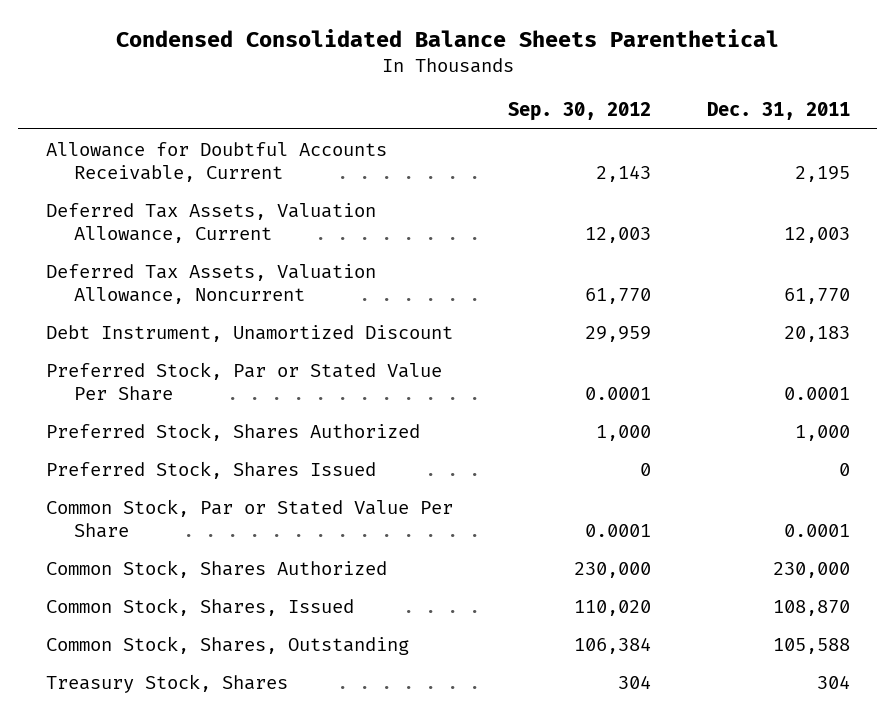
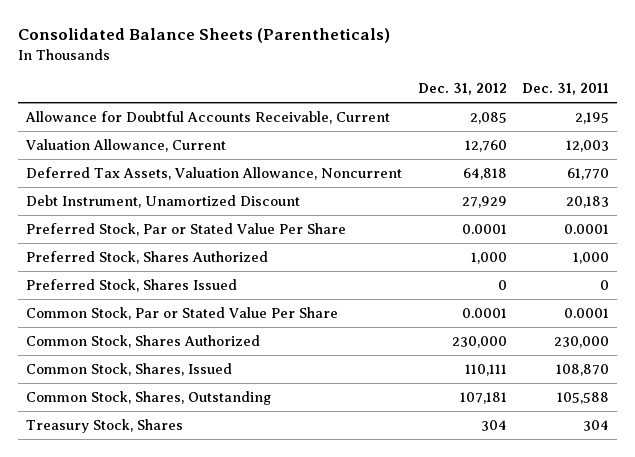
[115,29,779,48] Condensed Consolidated Balance Sheets Parenthetical -> [18,28,391,44] Consolidated Balance Sheets (Parentheticals)
[508,102,652,122] Sep. 30, 2012 -> none
none -> [417,83,507,96] Dec. 31, 2012
[45,202,376,243] Deferred Tax Assets, Valuation Allowance, Current -> [24,138,226,152] Valuation Allowance, Current

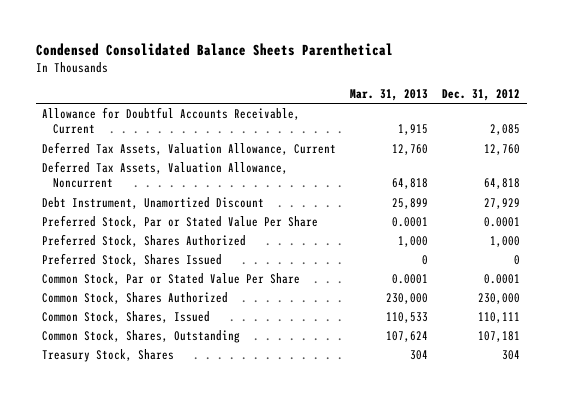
[18,28,391,44] Consolidated Balance Sheets (Parentheticals) -> [35,42,393,56] Condensed Consolidated Balance Sheets Parenthetical
[522,83,610,96] Dec. 31, 2011 -> none
none -> [350,88,429,101] Mar. 31, 2013
[24,138,226,152] Valuation Allowance, Current -> [42,142,337,156] Deferred Tax Assets, Valuation Allowance, Current

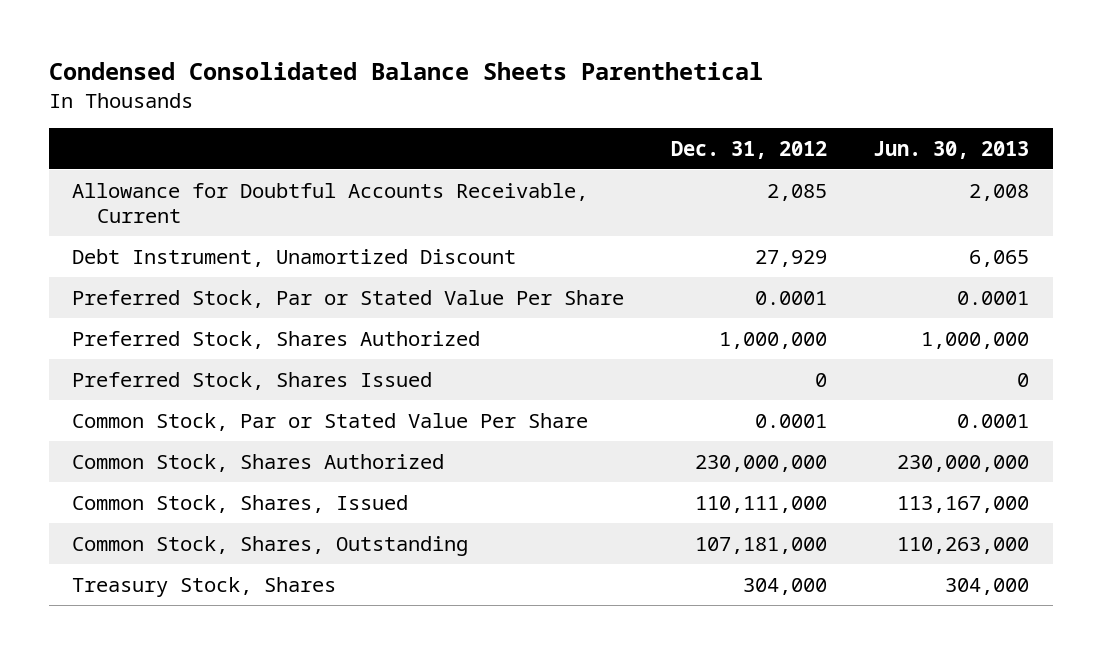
[350,88,429,101] Mar. 31, 2013 -> none
none -> [873,140,1030,159] Jun. 30, 2013
[42,142,337,156] Deferred Tax Assets, Valuation Allowance, Current -> none
[42,161,289,189] Deferred Tax Assets, Valuation Allowance, Noncurrent -> none
[490,236,521,248] 1,000 -> [718,331,827,349] 1,000,000
[478,293,521,305] 230,000 -> [694,454,827,472] 230,000,000
[478,312,521,324] 110,111 -> [694,495,827,513] 110,111,000
[478,331,521,343] 107,181 -> [694,536,827,554] 107,181,000
[502,350,521,361] 304 -> [742,577,827,595] 304,000

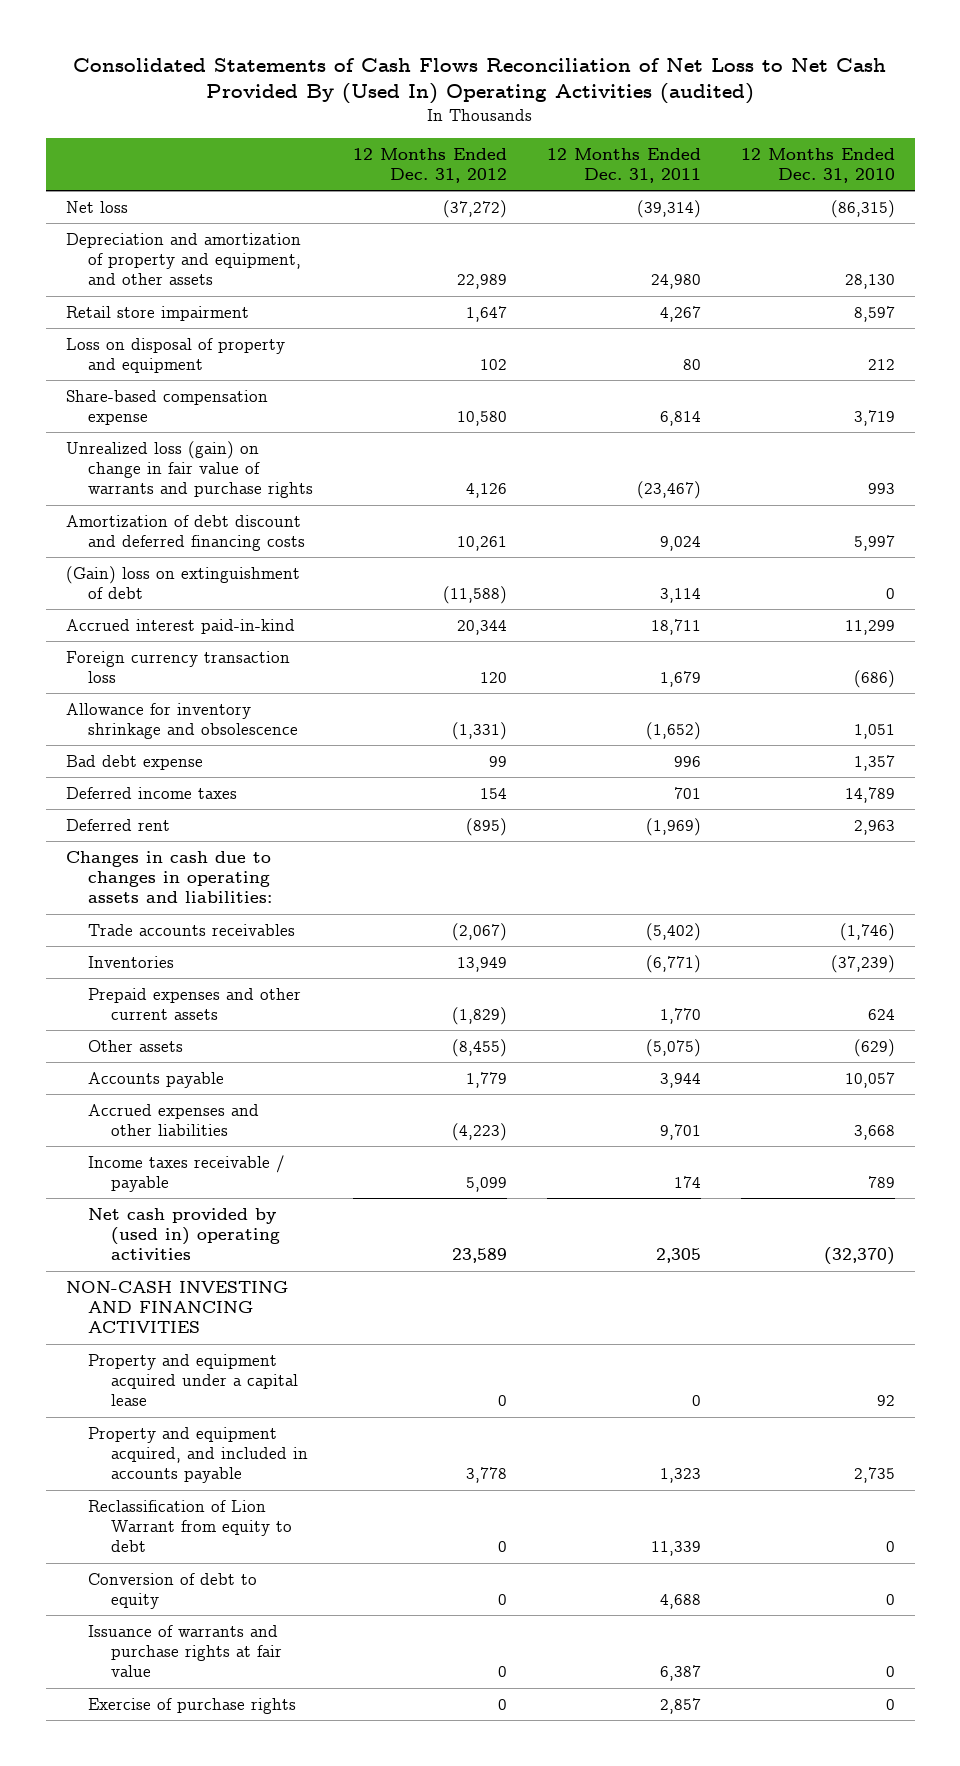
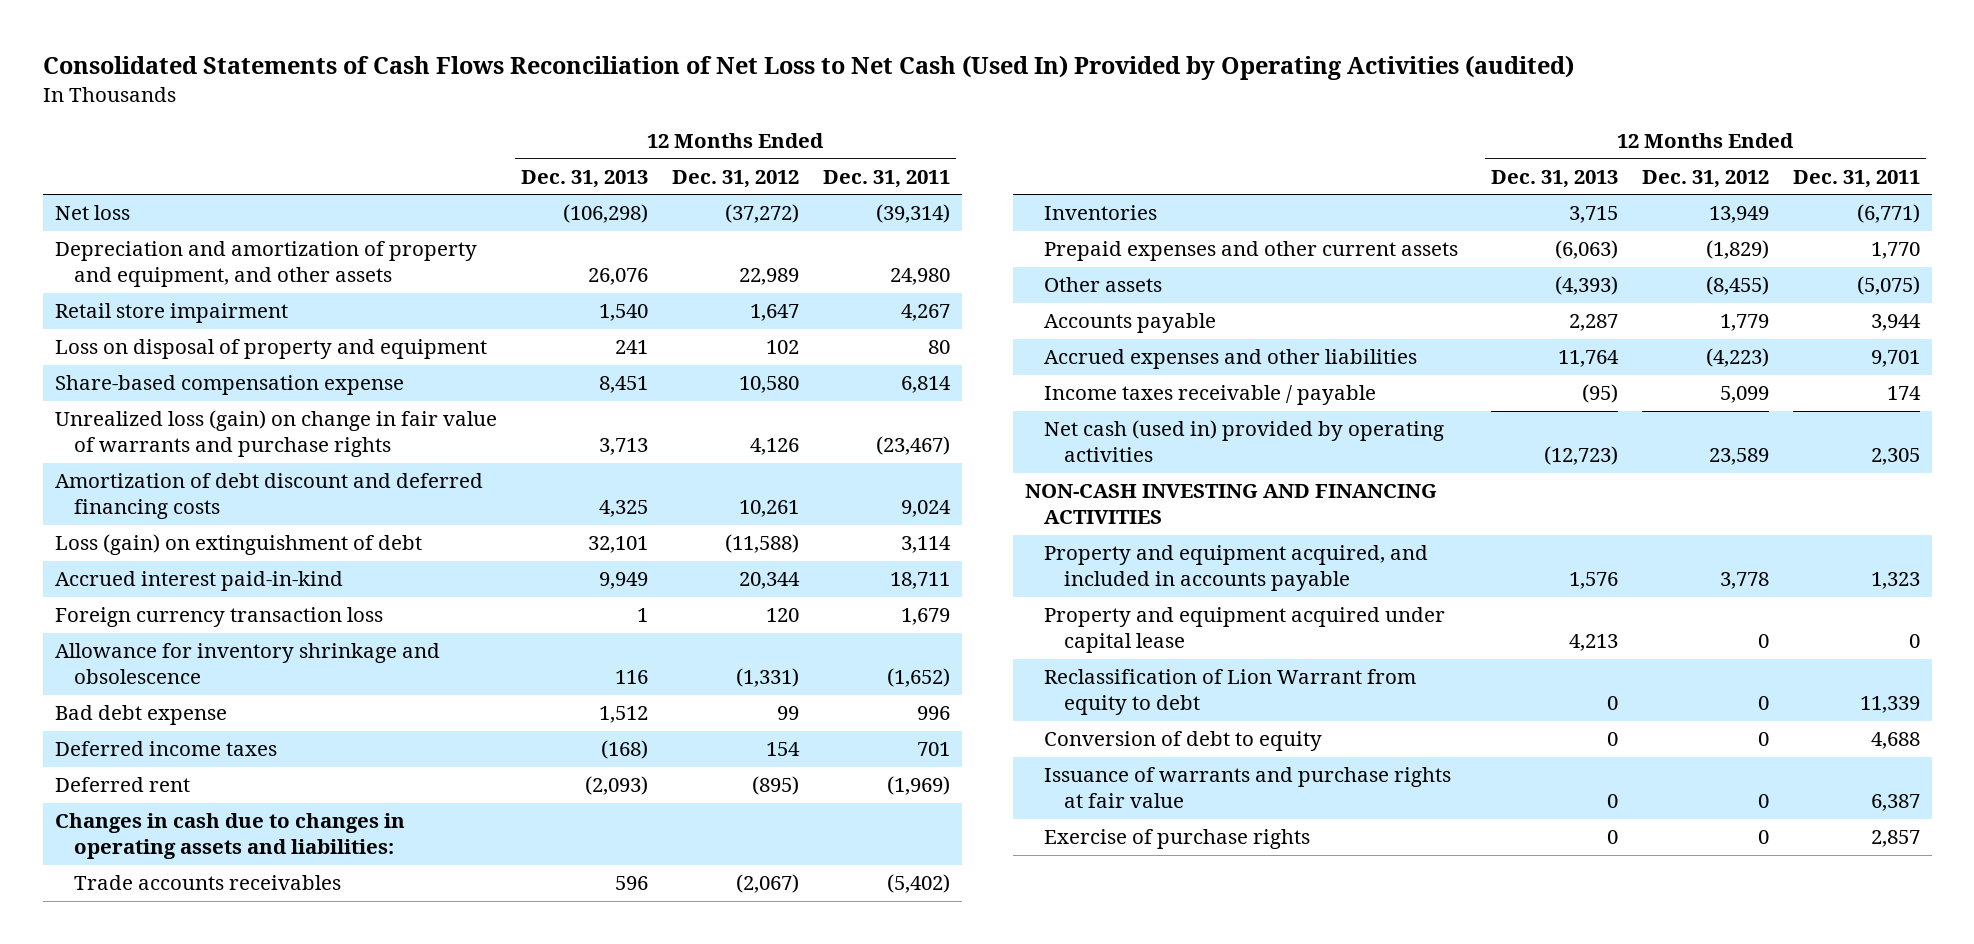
[73,57,887,105] Consolidated Statements of Cash Flows Reconciliation of Net Loss to Net Cash Provided By (Used In) Operating Activities (audited) -> [42,55,1574,81] Consolidated Statements of Cash Flows Reconciliation of Net Loss to Net Cash (Used In) Provided by Operating Activities (audited)
[740,147,895,183] 12 Months Ended Dec. 31, 2010 -> none
none -> [520,169,648,188] Dec. 31, 2013
[65,565,300,600] (Gain) loss on extinguishment of debt -> [54,534,422,556] Loss (gain) on extinguishment of debt
[88,1207,280,1261] Net cash provided by (used in) operating activities -> [1044,420,1445,462] Net cash (used in) provided by operating activities
[88,1353,298,1407] Property and equipment acquired under a capital lease -> none
none -> [1044,607,1446,653] Property and equipment acquired under capital lease

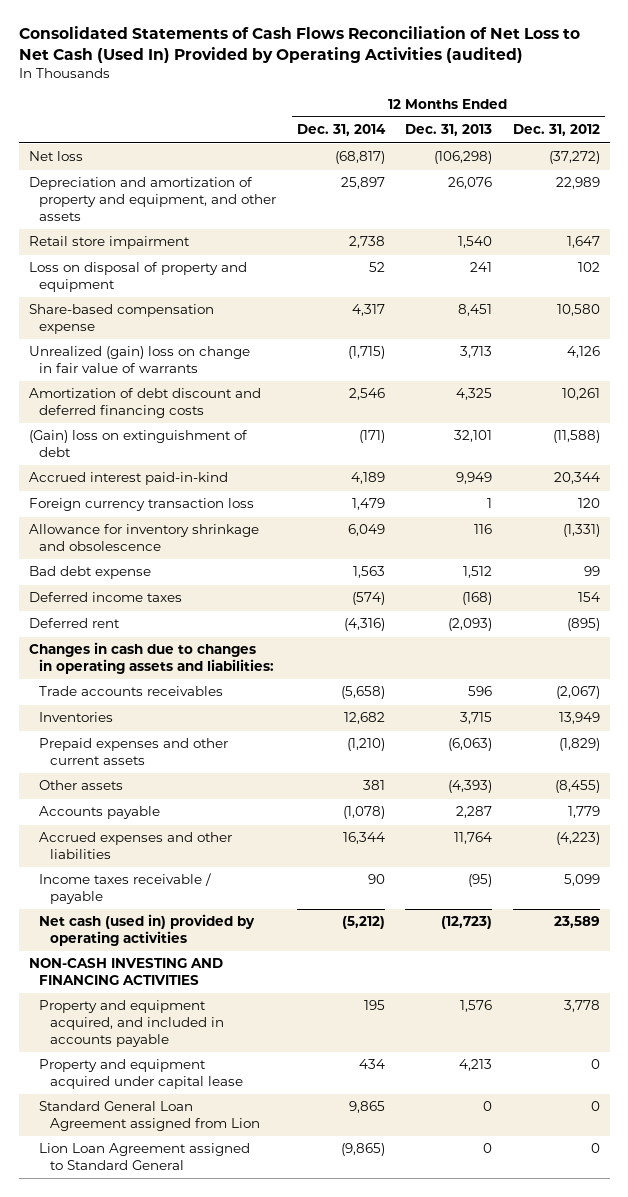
[822,169,950,188] Dec. 31, 2011 -> none
none -> [296,124,386,137] Dec. 31, 2014
[54,410,497,457] Unrealized loss (gain) on change in fair value of warrants and purchase rights -> [28,346,250,374] Unrealized (gain) loss on change in fair value of warrants
[54,534,422,556] Loss (gain) on extinguishment of debt -> [28,430,248,458] (Gain) loss on extinguishment of debt
[1044,669,1417,715] Reclassification of Lion Warrant from equity to debt -> none
[1044,731,1323,752] Conversion of debt to equity -> none
[1044,767,1452,808] Issuance of warrants and purchase rights at fair value -> none
[1044,829,1311,850] Exercise of purchase rights -> none
none -> [39,1101,261,1132] Standard General Loan Agreement assigned from Lion
none -> [39,1143,251,1171] Lion Loan Agreement assigned to Standard General

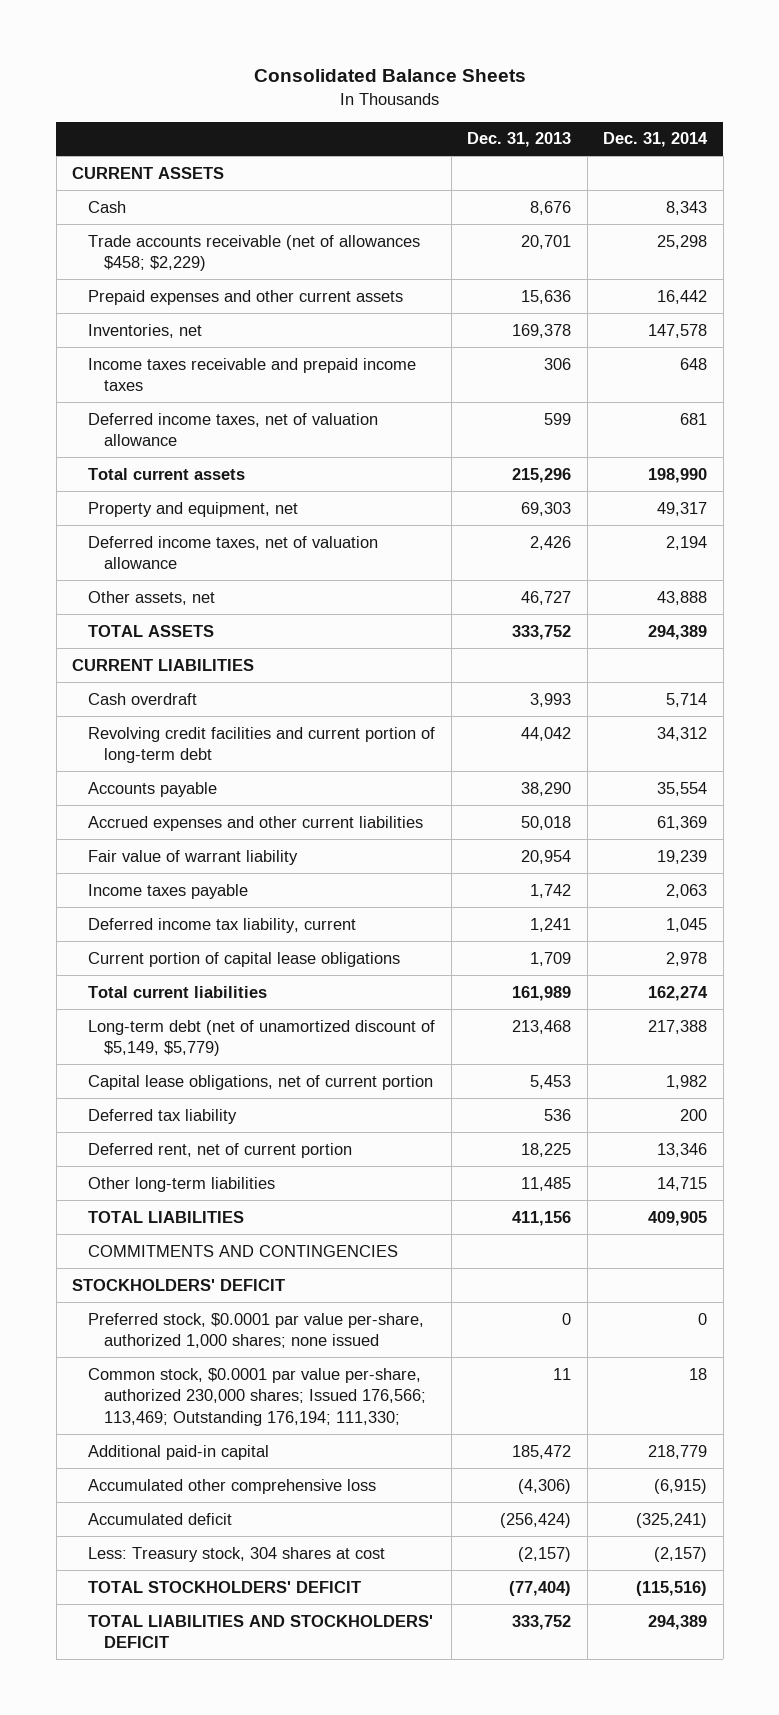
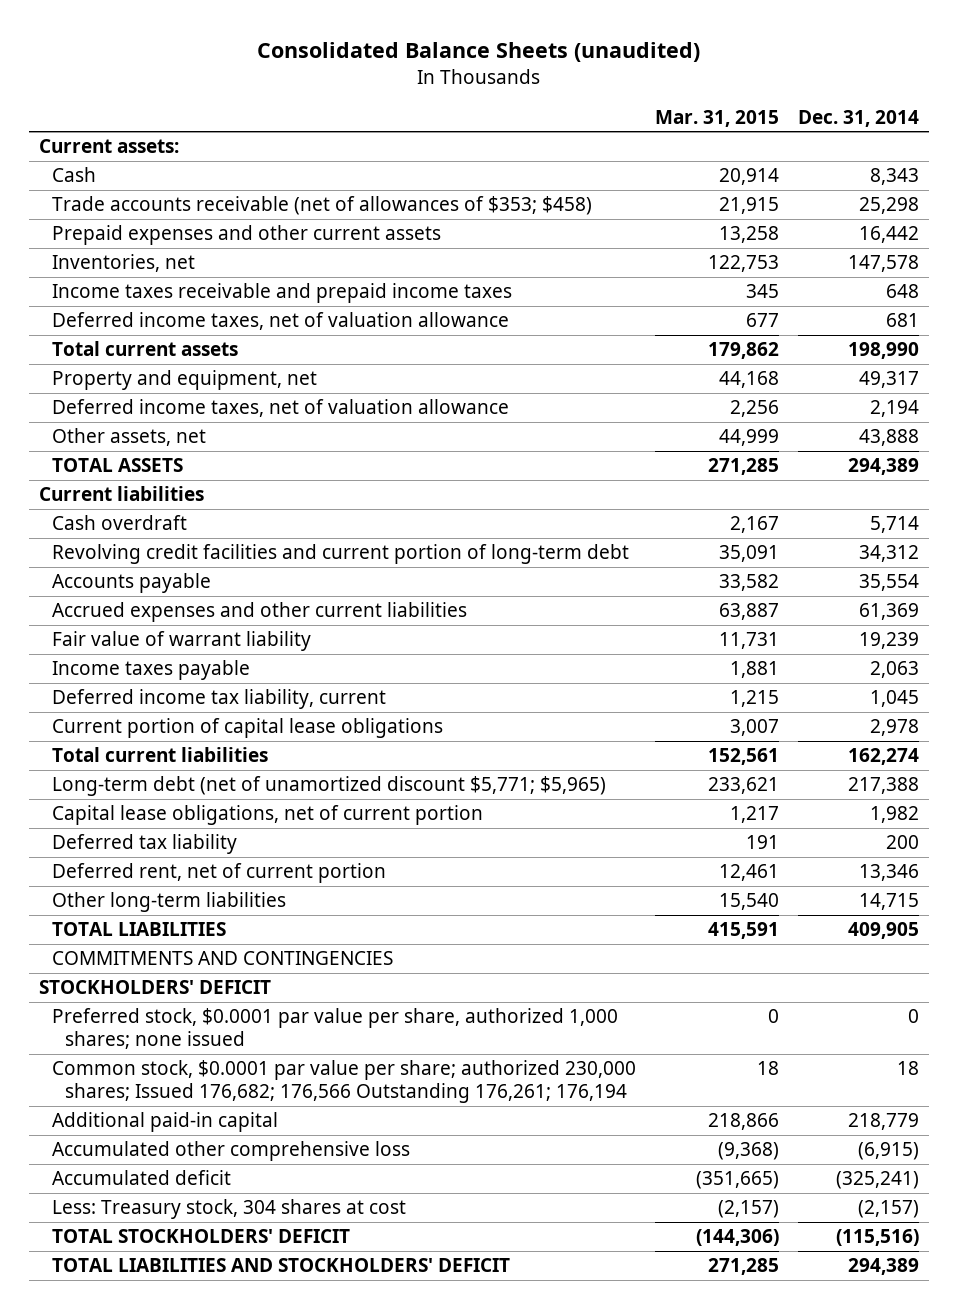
[253,69,526,83] Consolidated Balance Sheets -> [257,42,701,63] Consolidated Balance Sheets (unaudited)
[467,132,572,148] Dec. 31, 2013 -> none
none -> [655,109,780,127] Mar. 31, 2015
[72,166,225,179] CURRENT ASSETS -> [38,139,179,154] Current assets:
[88,234,421,272] Trade accounts receivable (net of allowances $458; $2,229) -> [52,196,593,216] Trade accounts receivable (net of allowances of $353; $458)
[72,658,255,671] CURRENT LIABILITIES -> [38,486,204,502] Current liabilities
[88,1019,436,1057] Long-term debt (net of unamortized discount of $5,149, $5,779) -> [52,776,607,797] Long-term debt (net of unamortized discount $5,771; $5,965)
[88,1312,425,1349] Preferred stock, $0.0001 par value per-share, authorized 1,000 shares; none issued -> [52,1008,619,1050] Preferred stock, $0.0001 par value per share, authorized 1,000 shares; none issued
[88,1367,427,1426] Common stock, $0.0001 par value per-share, authorized 230,000 shares; Issued 176,566; 113,469; Outstanding 176,194; 111,330; -> [52,1060,637,1104] Common stock, $0.0001 par value per share; authorized 230,000 shares; Issued 176,682; 176,566 Outstanding 176,261; 176,194

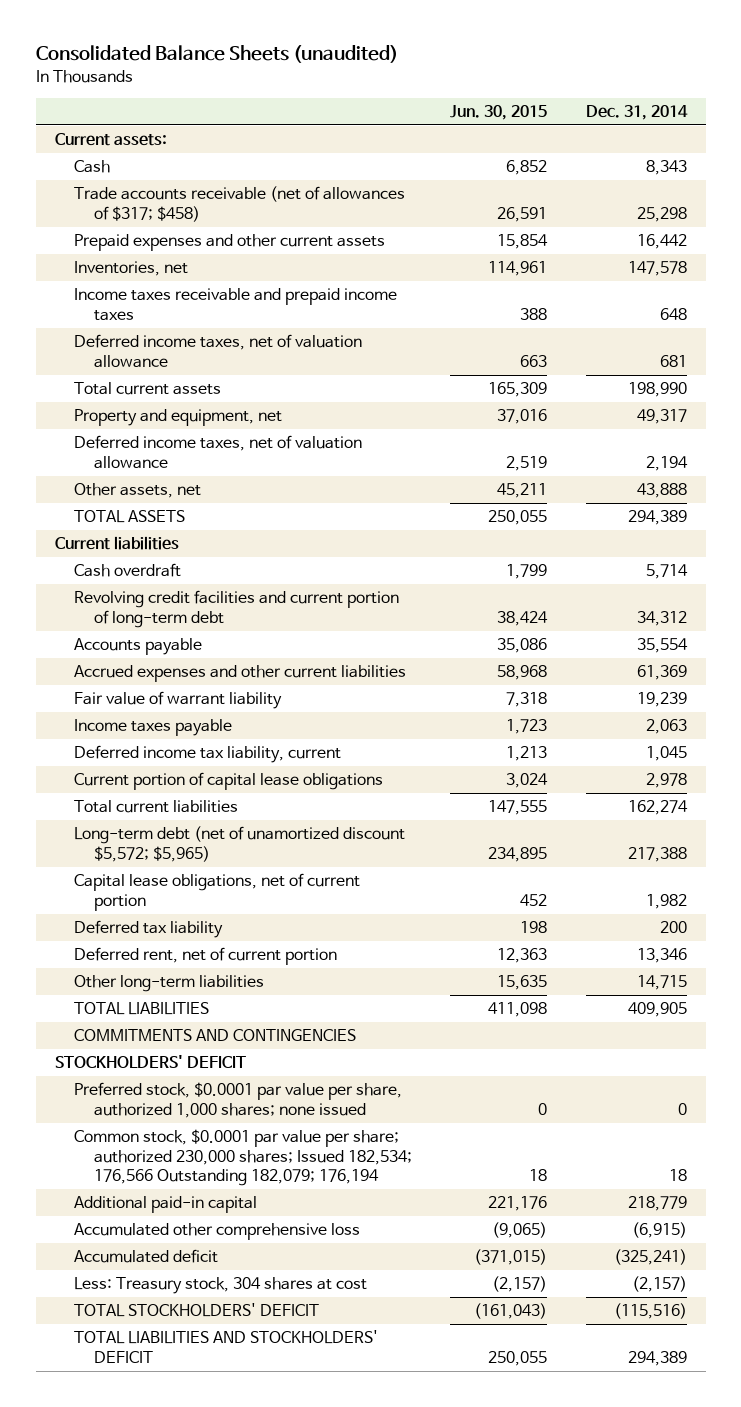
[655,109,780,127] Mar. 31, 2015 -> none
none -> [450,104,548,120] Jun. 30, 2015
[52,196,593,216] Trade accounts receivable (net of allowances of $353; $458) -> [74,186,406,222] Trade accounts receivable (net of allowances of $317; $458)
[52,776,607,797] Long-term debt (net of unamortized discount $5,771; $5,965) -> [74,826,406,862] Long-term debt (net of unamortized discount $5,572; $5,965)
[52,1060,637,1104] Common stock, $0.0001 par value per share; authorized 230,000 shares; Issued 176,682; 176,566 Outstanding 176,261; 176,194 -> [74,1129,412,1186] Common stock, $0.0001 par value per share; authorized 230,000 shares; Issued 182,534; 176,566 Outstanding 182,079; 176,194

